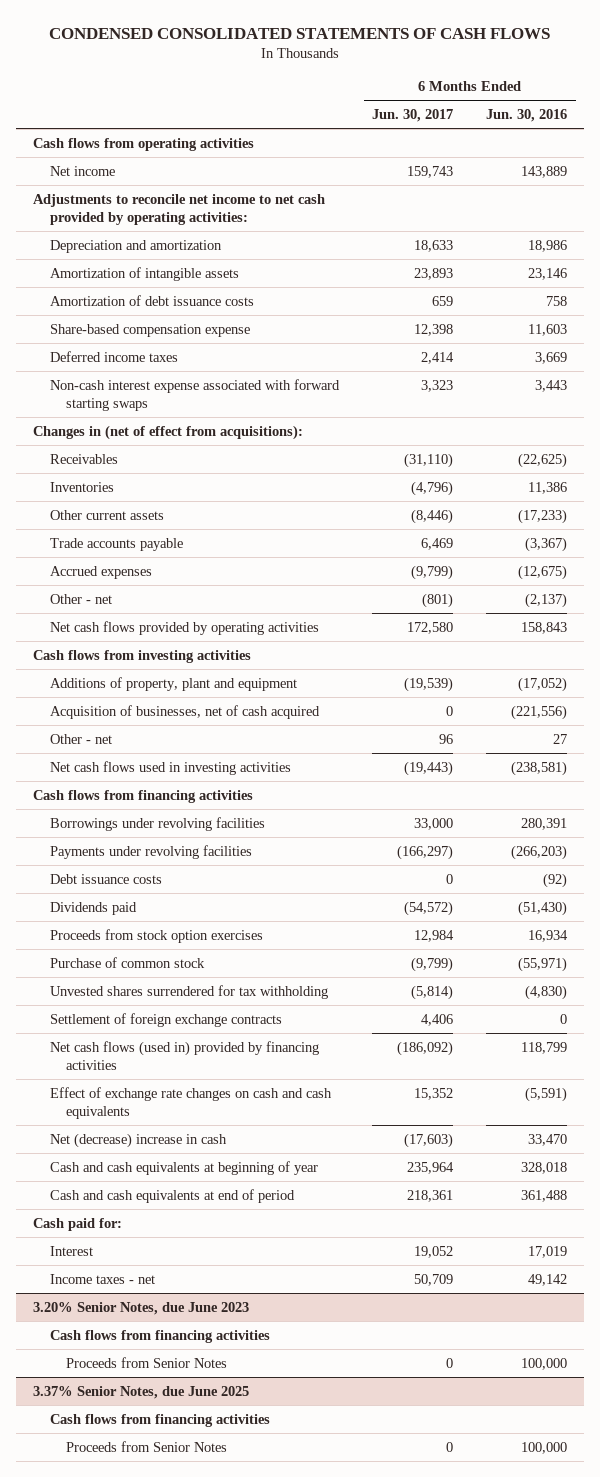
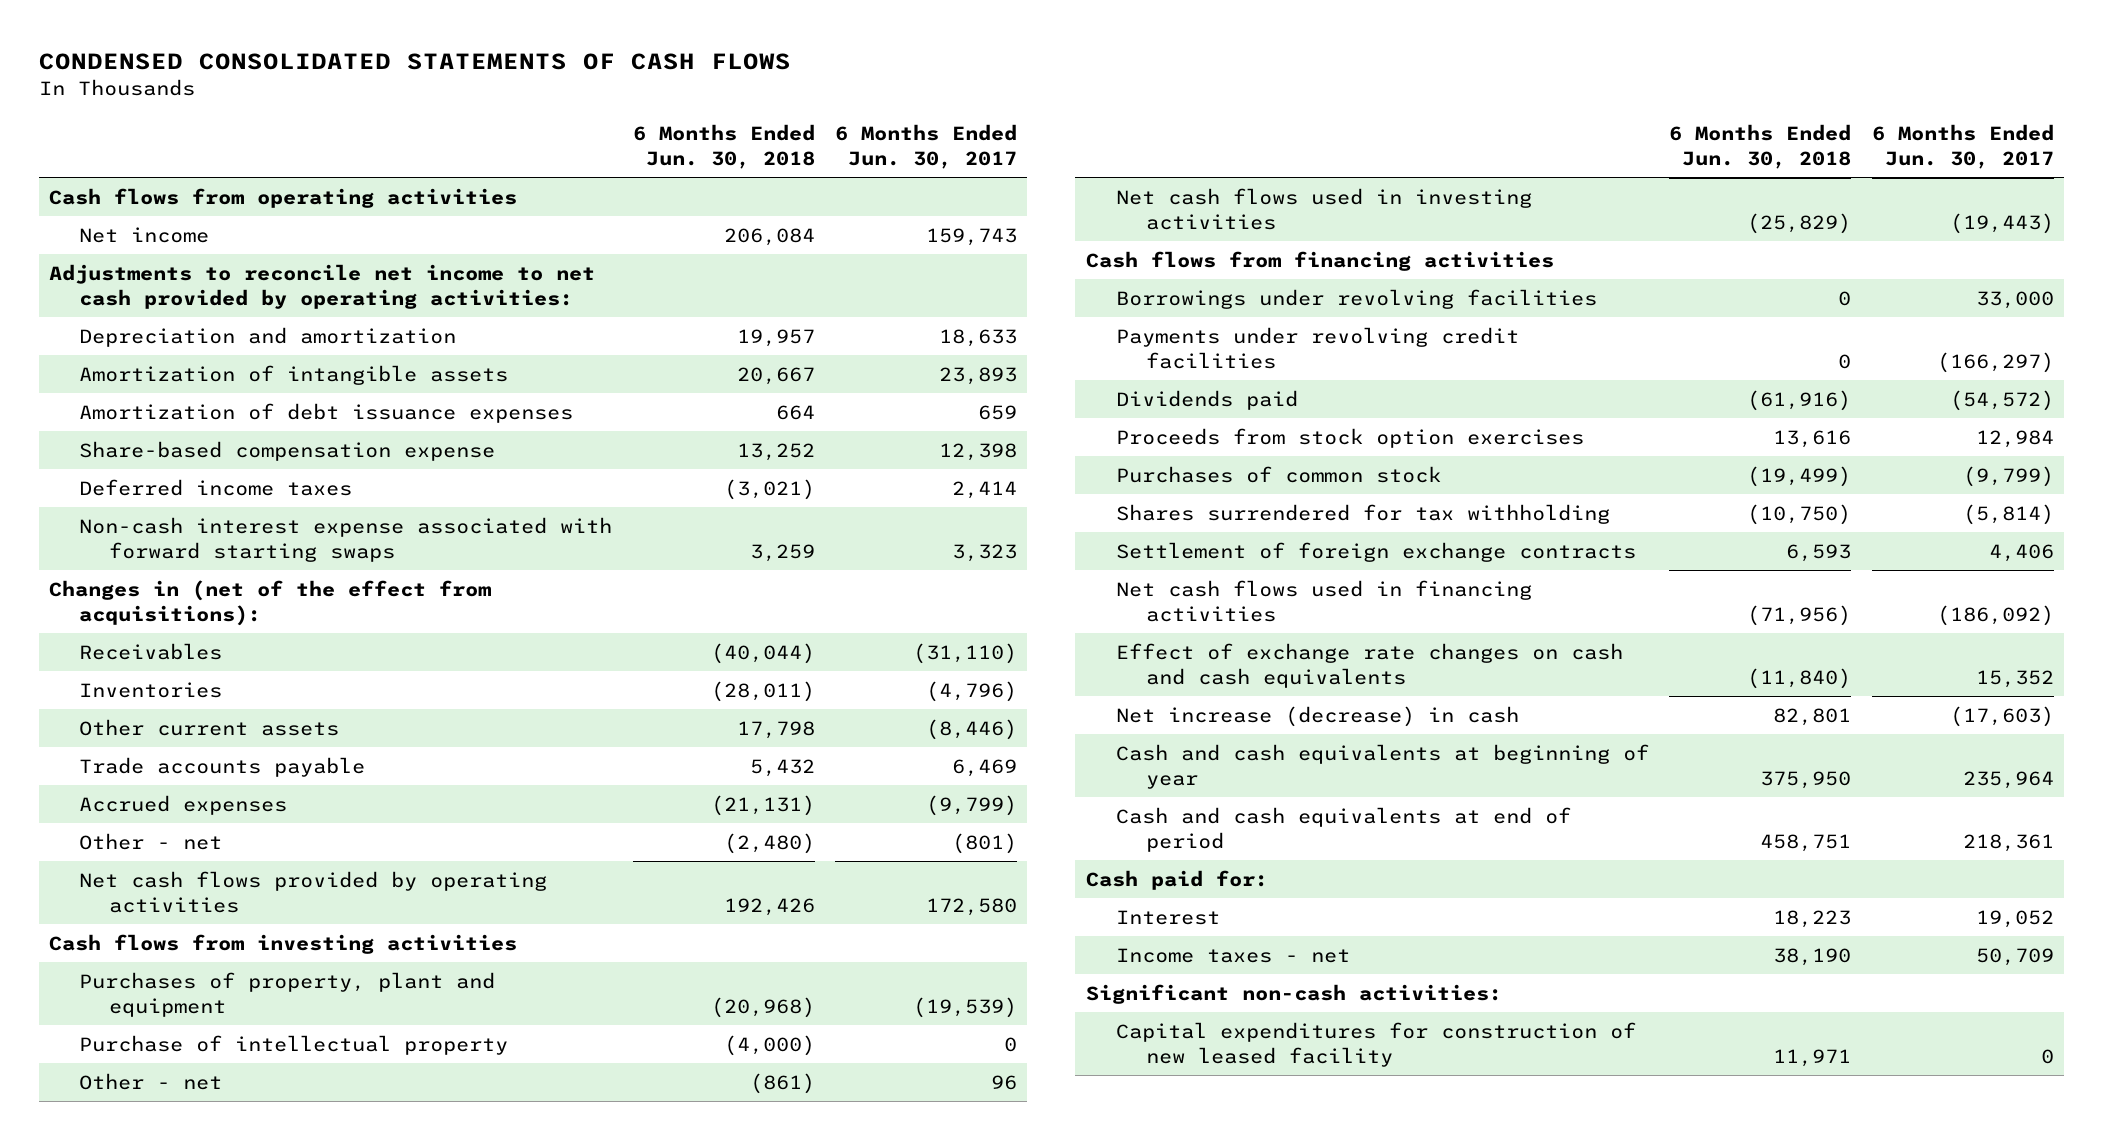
[486,109,568,123] Jun. 30, 2016 -> none
none -> [632,123,815,169] 6 Months Ended Jun. 30, 2018
[49,294,254,306] Amortization of debt issuance costs -> [79,402,574,423] Amortization of debt issuance expenses
[32,424,303,440] Changes in (net of effect from acquisitions): -> [49,579,492,626] Changes in (net of the effect from acquisitions):
[49,704,320,719] Acquisition of businesses, net of cash acquired -> none
[49,676,297,691] Additions of property, plant and equipment -> [79,971,496,1017] Purchases of property, plant and equipment
none -> [79,1034,509,1055] Purchase of intellectual property
[49,873,162,884] Debt issuance costs -> none
[49,844,252,859] Payments under revolving facilities -> [1115,326,1519,369] Payments under revolving credit facilities
[49,956,205,968] Purchase of common stock -> [1115,465,1441,483] Purchases of common stock
[49,984,328,999] Unvested shares surrendered for tax withholding -> [1115,503,1610,524] Shares surrendered for tax withholding
[49,1040,319,1070] Net cash flows (used in) provided by financing activities -> [1115,579,1532,622] Net cash flows used in financing activities
[49,1132,227,1148] Net (decrease) increase in cash -> [1115,705,1519,727] Net increase (decrease) in cash
[32,1301,249,1315] 3.20% Senior Notes, due June 2023 -> none
[49,1329,270,1343] Cash flows from financing activities -> none
[66,1356,228,1368] Proceeds from Senior Notes -> none
[32,1385,249,1399] 3.37% Senior Notes, due June 2025 -> none
[49,1413,270,1427] Cash flows from financing activities -> none
[66,1440,228,1452] Proceeds from Senior Notes -> none
none -> [1085,983,1502,1004] Significant non-cash activities:
none -> [1115,1021,1636,1067] Capital expenditures for construction of new leased facility

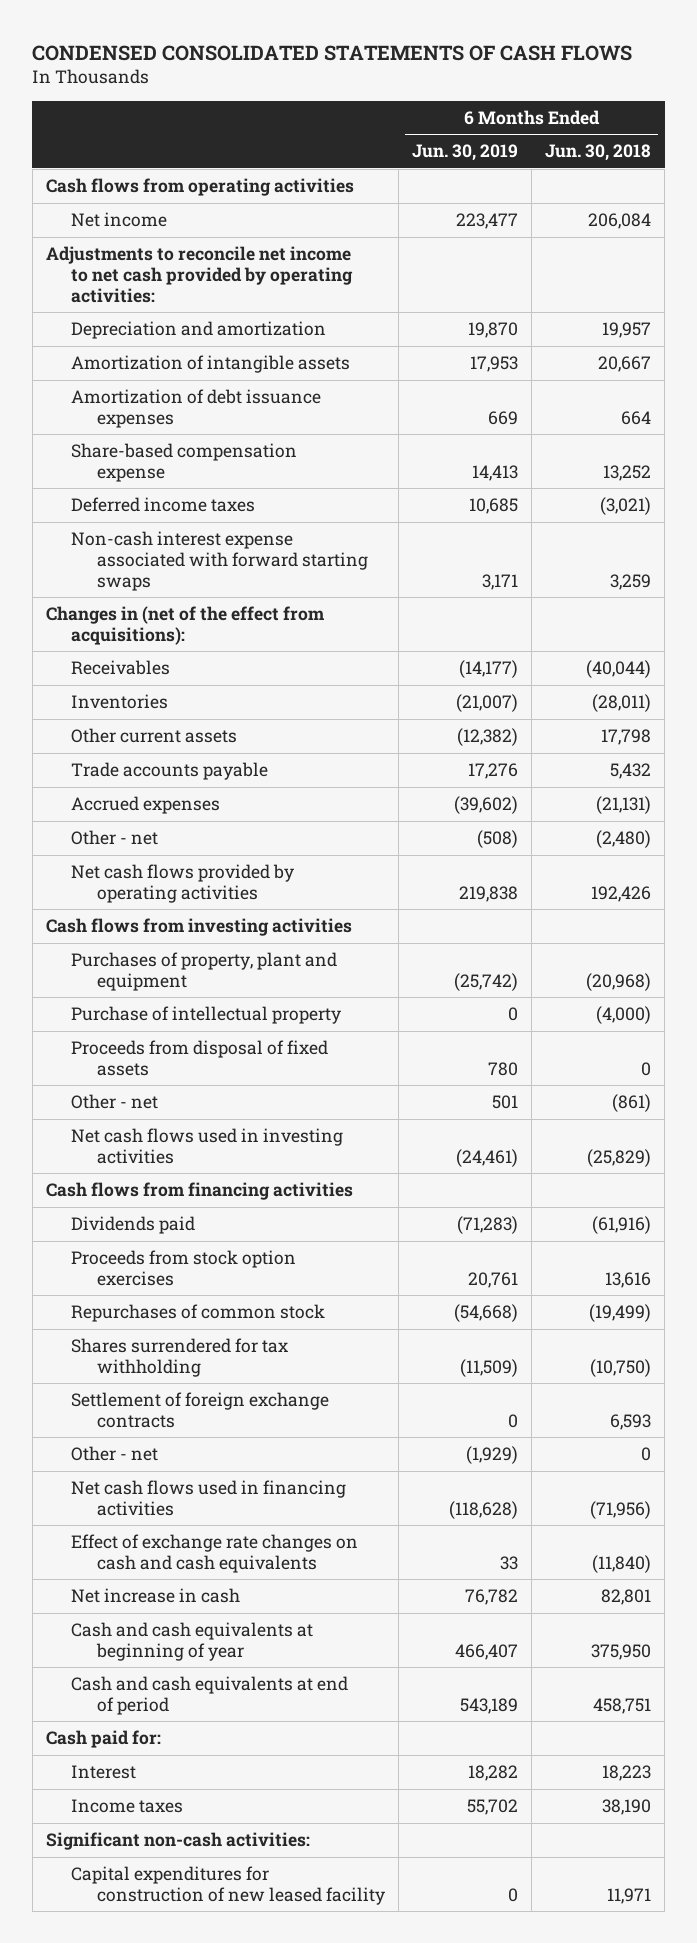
[835,123,1018,169] 6 Months Ended Jun. 30, 2017 -> none
none -> [412,144,519,162] Jun. 30, 2019
none -> [71,1040,329,1076] Proceeds from disposal of fixed assets
[1115,288,1597,309] Borrowings under revolving facilities -> none
[1115,326,1519,369] Payments under revolving credit facilities -> none
[1115,465,1441,483] Purchases of common stock -> [71,1304,326,1323] Repurchases of common stock
none -> [71,1446,159,1462] Other - net
[1115,705,1519,727] Net increase (decrease) in cash -> [71,1588,241,1604] Net increase in cash
[1115,947,1350,963] Income taxes - net -> [71,1799,184,1814] Income taxes

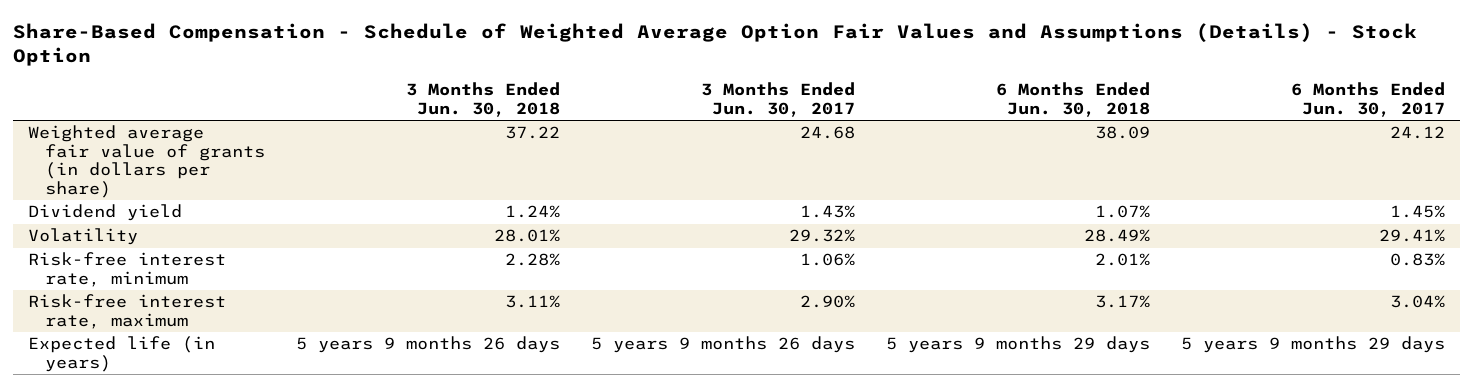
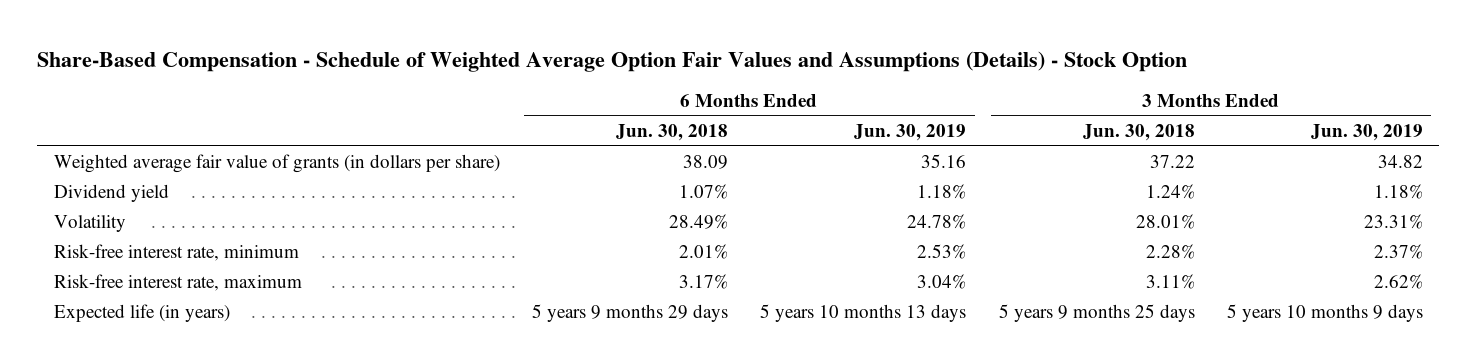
[701,82,856,117] 3 Months Ended Jun. 30, 2017 -> none
[1290,82,1445,117] 6 Months Ended Jun. 30, 2017 -> none
none -> [854,124,967,142] Jun. 30, 2019
none -> [1311,124,1424,142] Jun. 30, 2019
[296,336,561,354] 5 years 9 months 26 days -> [998,304,1195,323] 5 years 9 months 25 days

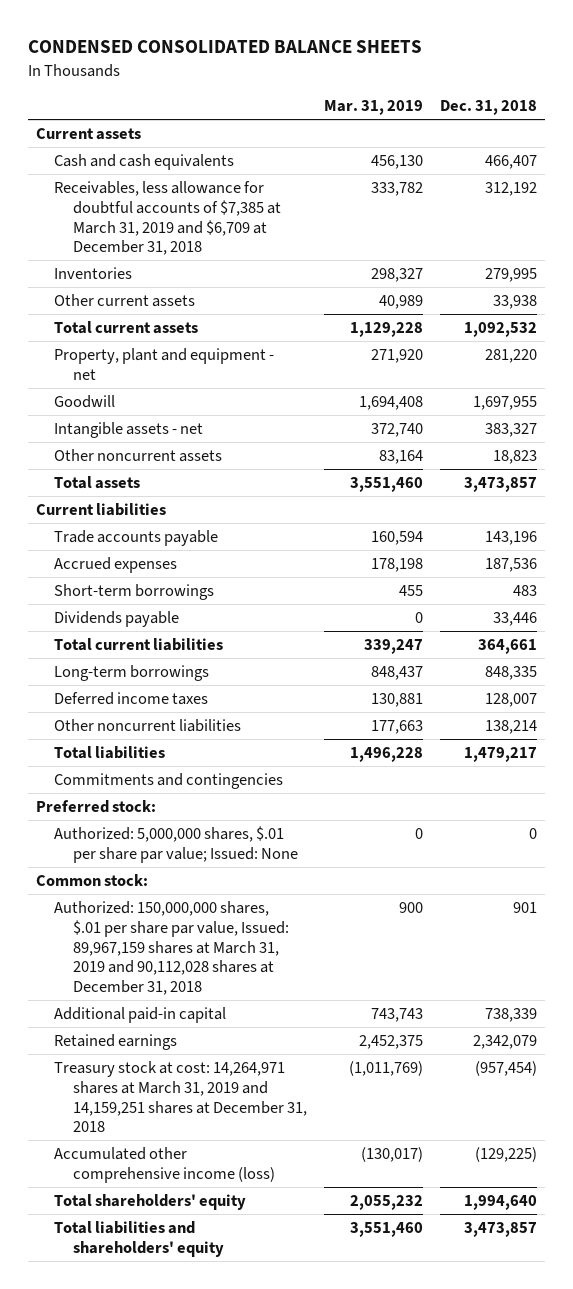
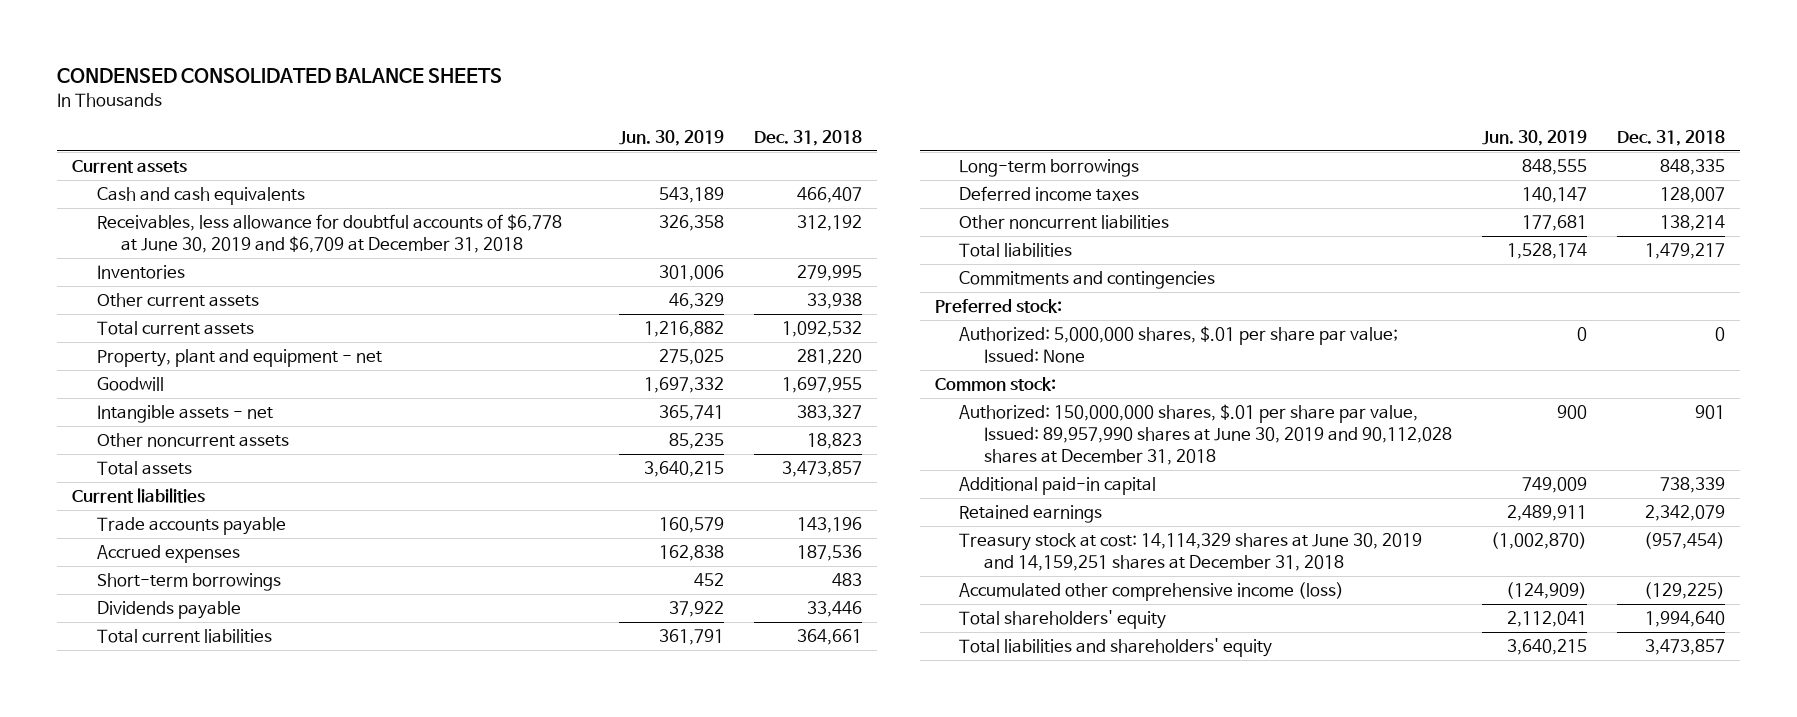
[323,100,423,116] Mar. 31, 2019 -> none
none -> [619,129,725,146] Jun. 30, 2019
[54,181,281,256] Receivables, less allowance for doubtful accounts of $7,385 at March 31, 2019 and $6,709 at December 31, 2018 -> [96,214,562,253] Receivables, less allowance for doubtful accounts of $6,778 at June 30, 2019 and $6,709 at December 31, 2018
[54,901,289,996] Authorized: 150,000,000 shares, $.01 per share par value, Issued: 89,967,159 shares at March 31, 2019 and 90,112,028 shares at December 31, 2018 -> [959,404,1453,465] Authorized: 150,000,000 shares, $.01 per share par value, Issued: 89,957,990 shares at June 30, 2019 and 90,112,028 shares at December 31, 2018
[54,1061,307,1133] Treasury stock at cost: 14,264,971 shares at March 31, 2019 and 14,159,251 shares at December 31, 2018 -> [959,533,1423,571] Treasury stock at cost: 14,114,329 shares at June 30, 2019 and 14,159,251 shares at December 31, 2018

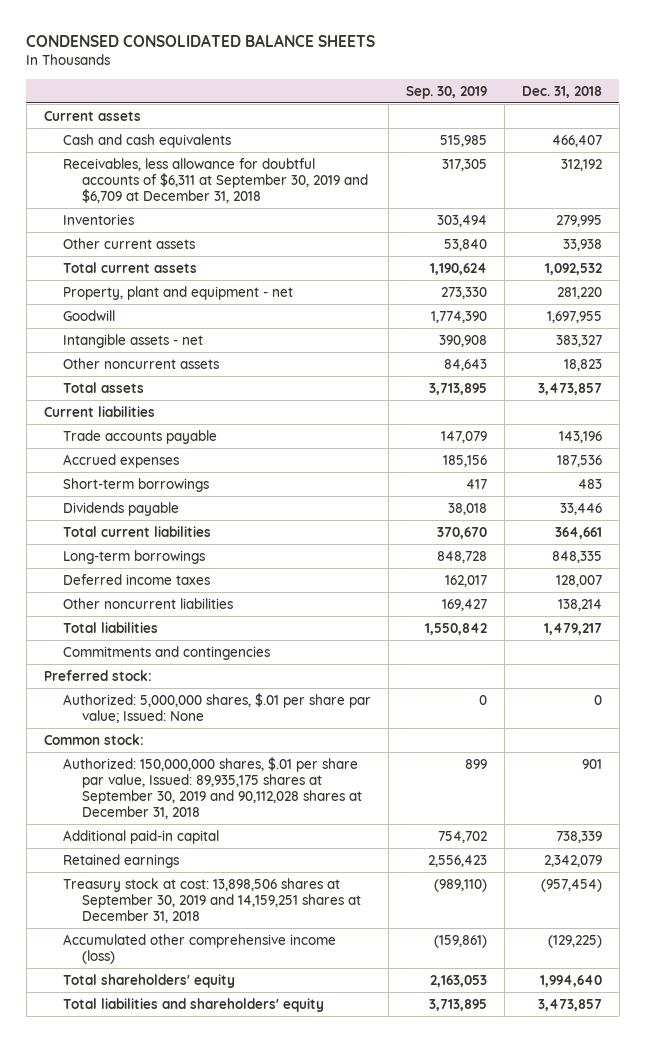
[619,129,725,146] Jun. 30, 2019 -> none
none -> [405,85,487,99] Sep. 30, 2019
[96,214,562,253] Receivables, less allowance for doubtful accounts of $6,778 at June 30, 2019 and $6,709 at December 31, 2018 -> [62,157,369,203] Receivables, less allowance for doubtful accounts of $6,311 at September 30, 2019 and $6,709 at December 31, 2018
[959,404,1453,465] Authorized: 150,000,000 shares, $.01 per share par value, Issued: 89,957,990 shares at June 30, 2019 and 90,112,028 shares at December 31, 2018 -> [62,756,363,819] Authorized: 150,000,000 shares, $.01 per share par value, Issued: 89,935,175 shares at September 30, 2019 and 90,112,028 shares at December 31, 2018
[959,533,1423,571] Treasury stock at cost: 14,114,329 shares at June 30, 2019 and 14,159,251 shares at December 31, 2018 -> [62,877,362,923] Treasury stock at cost: 13,898,506 shares at September 30, 2019 and 14,159,251 shares at December 31, 2018

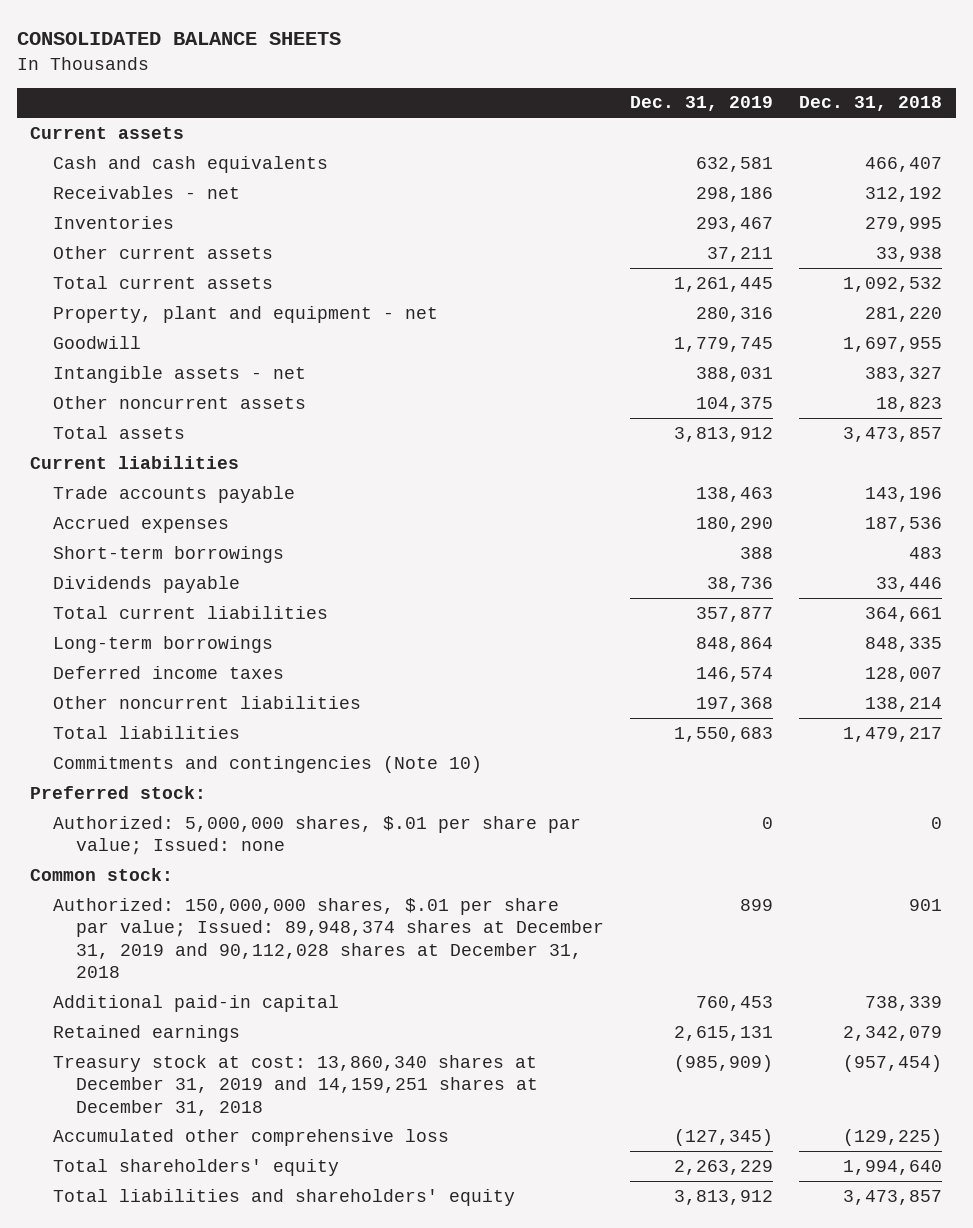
[26,34,376,48] CONDENSED CONSOLIDATED BALANCE SHEETS -> [17,32,342,46] CONSOLIDATED BALANCE SHEETS
[405,85,487,99] Sep. 30, 2019 -> none
none -> [630,96,774,112] Dec. 31, 2019
[62,157,369,203] Receivables, less allowance for doubtful accounts of $6,311 at September 30, 2019 and $6,709 at December 31, 2018 -> [53,185,241,199] Receivables - net
[62,645,270,660] Commitments and contingencies -> [53,755,483,773] Commitments and contingencies (Note 10)
[62,692,371,723] Authorized: 5,000,000 shares, $.01 per share par value; Issued: None -> [53,815,582,856] Authorized: 5,000,000 shares, $.01 per share par value; Issued: none
[62,756,363,819] Authorized: 150,000,000 shares, $.01 per share par value, Issued: 89,935,175 shares at September 30, 2019 and 90,112,028 shares at December 31, 2018 -> [53,897,604,978] Authorized: 150,000,000 shares, $.01 per share par value; Issued: 89,948,374 shares at December 31, 2019 and 90,112,028 shares at December 31, 2018
[62,877,362,923] Treasury stock at cost: 13,898,506 shares at September 30, 2019 and 14,159,251 shares at December 31, 2018 -> [53,1054,538,1116] Treasury stock at cost: 13,860,340 shares at December 31, 2019 and 14,159,251 shares at December 31, 2018
[62,933,336,964] Accumulated other comprehensive income (loss) -> [53,1128,450,1146] Accumulated other comprehensive loss

